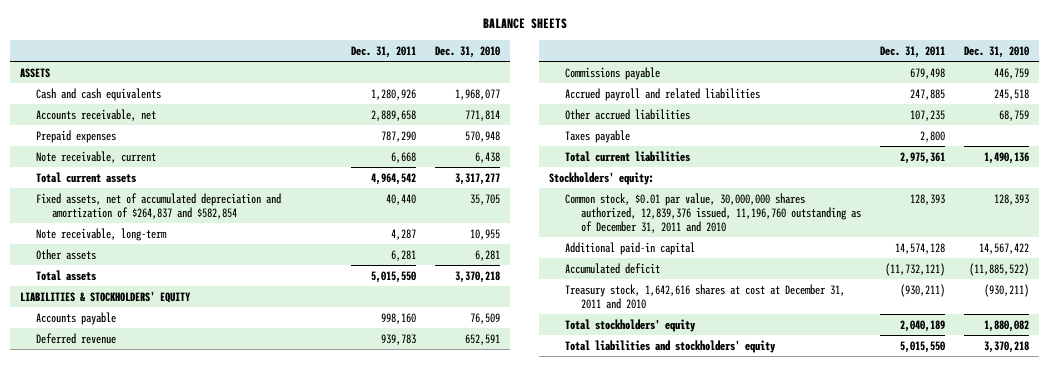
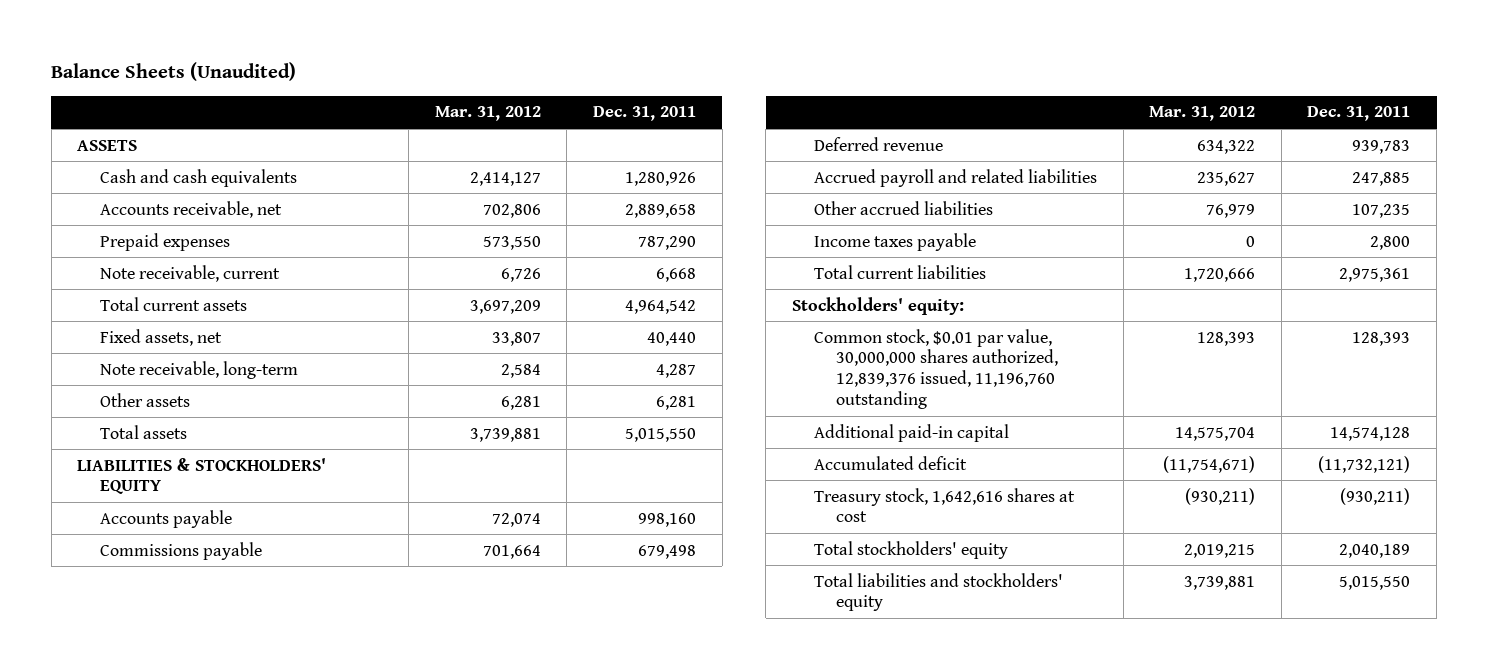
[482,18,567,30] BALANCE SHEETS -> [51,62,297,82] Balance Sheets (Unaudited)
[435,45,501,58] Dec. 31, 2010 -> none
none -> [434,106,541,122] Mar. 31, 2012
[35,192,281,219] Fixed assets, net of accumulated depreciation and amortization of $264,837 and $582,854 -> [99,328,222,346] Fixed assets, net
[35,332,116,344] Deferred revenue -> [814,136,944,151] Deferred revenue
[564,129,630,143] Taxes payable -> [814,232,977,251] Income taxes payable
[564,192,861,233] Common stock, $0.01 par value, 30,000,000 shares authorized, 12,839,376 issued, 11,196,760 outstanding as of December 31, 2011 and 2010 -> [814,328,1059,409] Common stock, $0.01 par value, 30,000,000 shares authorized, 12,839,376 issued, 11,196,760 outstanding
[564,283,845,309] Treasury stock, 1,642,616 shares at cost at December 31, 2011 and 2010 -> [814,487,1076,523] Treasury stock, 1,642,616 shares at cost

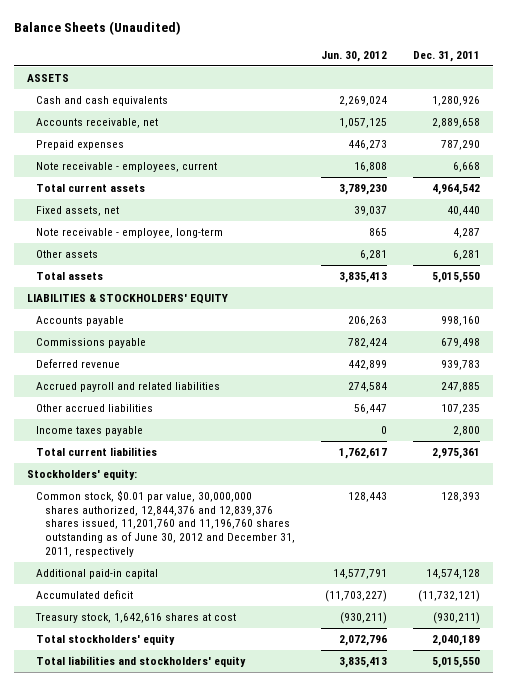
[434,106,541,122] Mar. 31, 2012 -> none
none -> [321,50,388,62] Jun. 30, 2012
[99,264,280,282] Note receivable, current -> [36,162,218,173] Note receivable - employees, current
[99,360,298,379] Note receivable, long-term -> [36,228,224,239] Note receivable - employee, long-term
[814,328,1059,409] Common stock, $0.01 par value, 30,000,000 shares authorized, 12,839,376 issued, 11,196,760 outstanding -> [36,490,296,557] Common stock, $0.01 par value, 30,000,000 shares authorized, 12,844,376 and 12,839,376 shares issued, 11,201,760 and 11,196,760 shares outstanding as of June 30, 2012 and December 31, 2011, respectively

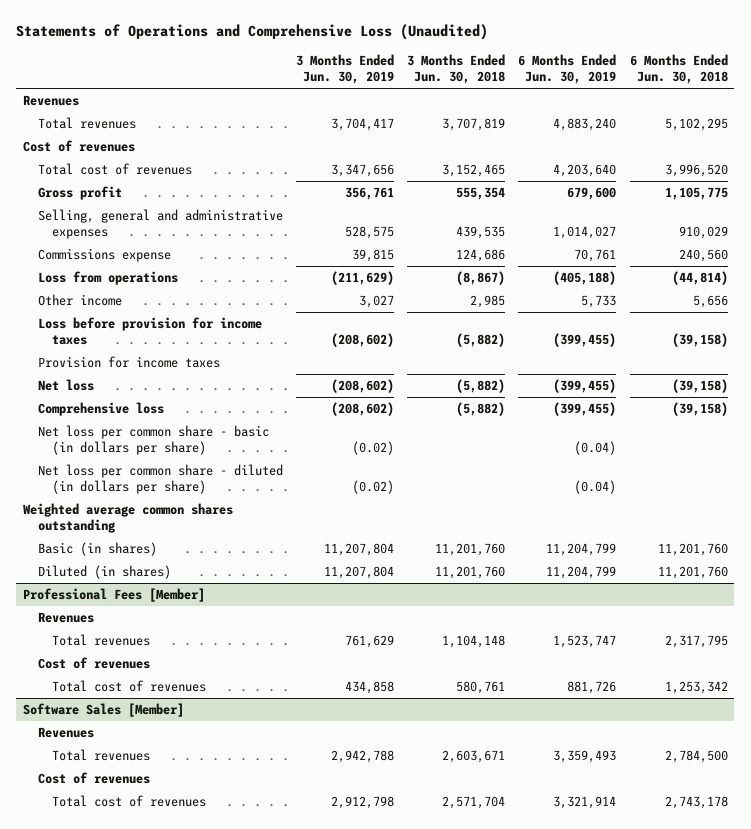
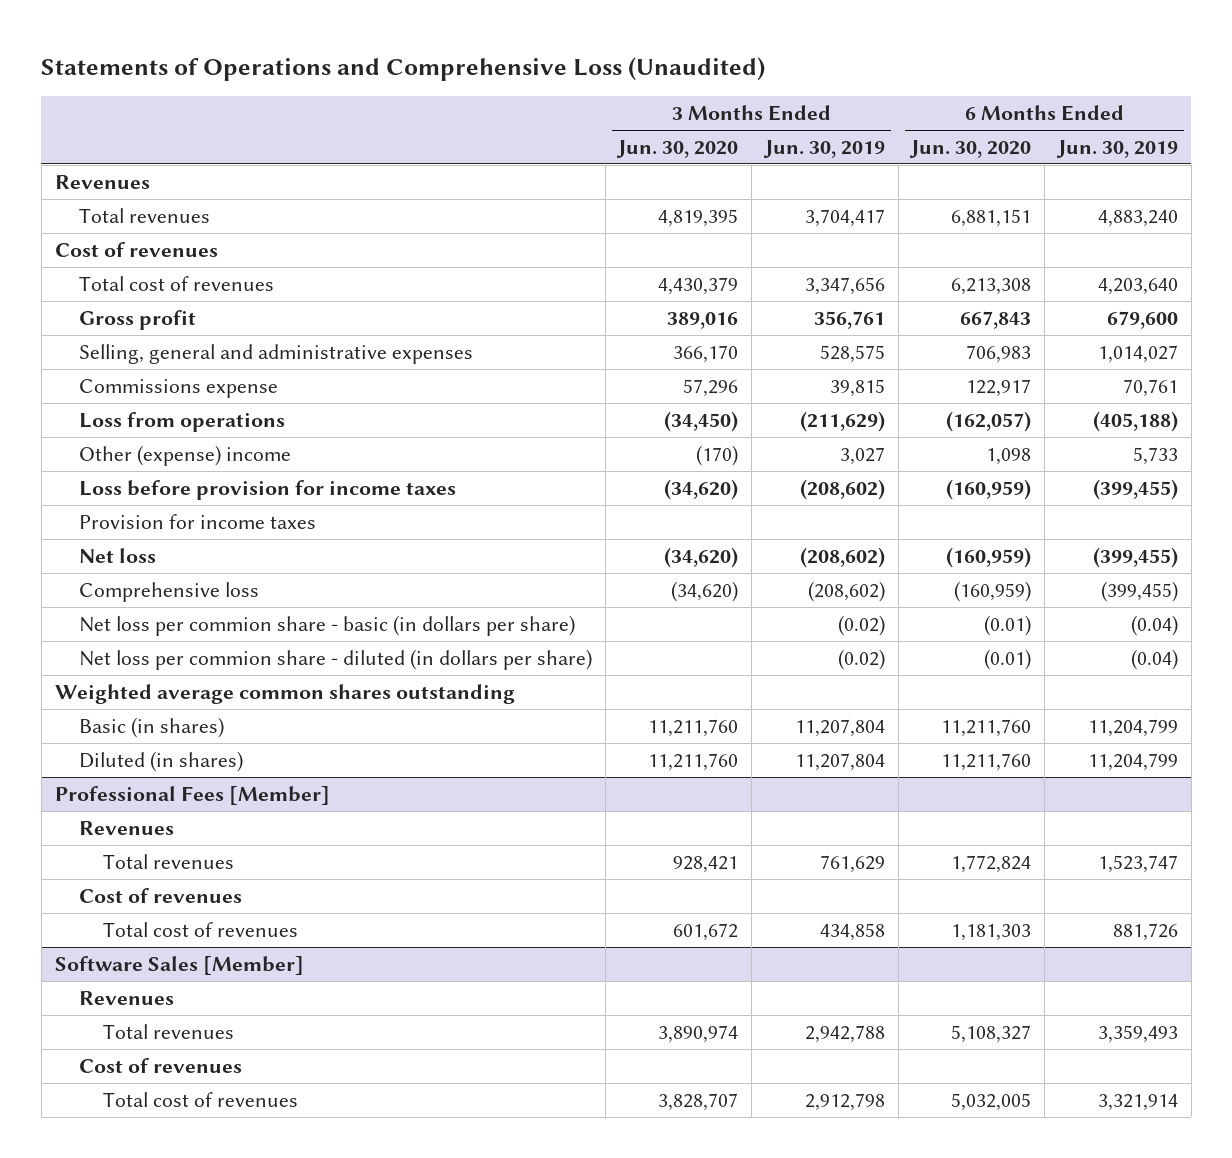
[407,54,506,85] 3 Months Ended Jun. 30, 2018 -> none
[629,54,728,85] 6 Months Ended Jun. 30, 2018 -> none
none -> [616,139,739,158] Jun. 30, 2020
none -> [909,139,1032,158] Jun. 30, 2020
[37,294,122,307] Other income -> [78,444,291,466] Other (expense) income
[37,425,269,456] Net loss per common share - basic (in dollars per share) -> [78,614,575,636] Net loss per commion share - basic (in dollars per share)
[37,464,283,495] Net loss per common share - diluted (in dollars per share) -> [78,648,592,670] Net loss per commion share - diluted (in dollars per share)

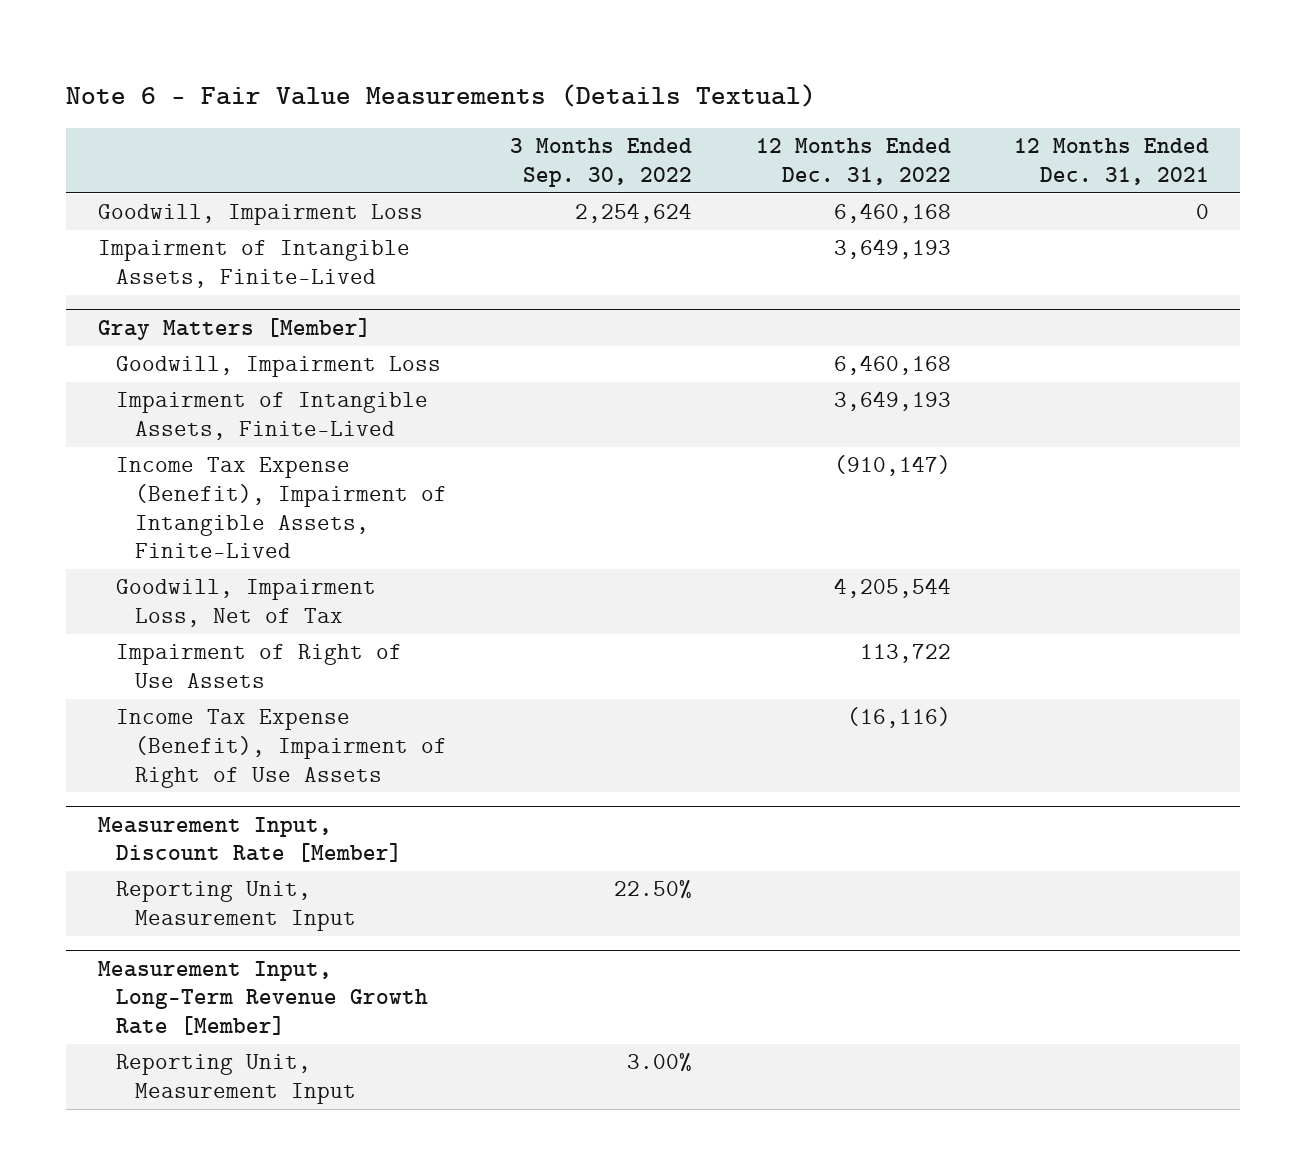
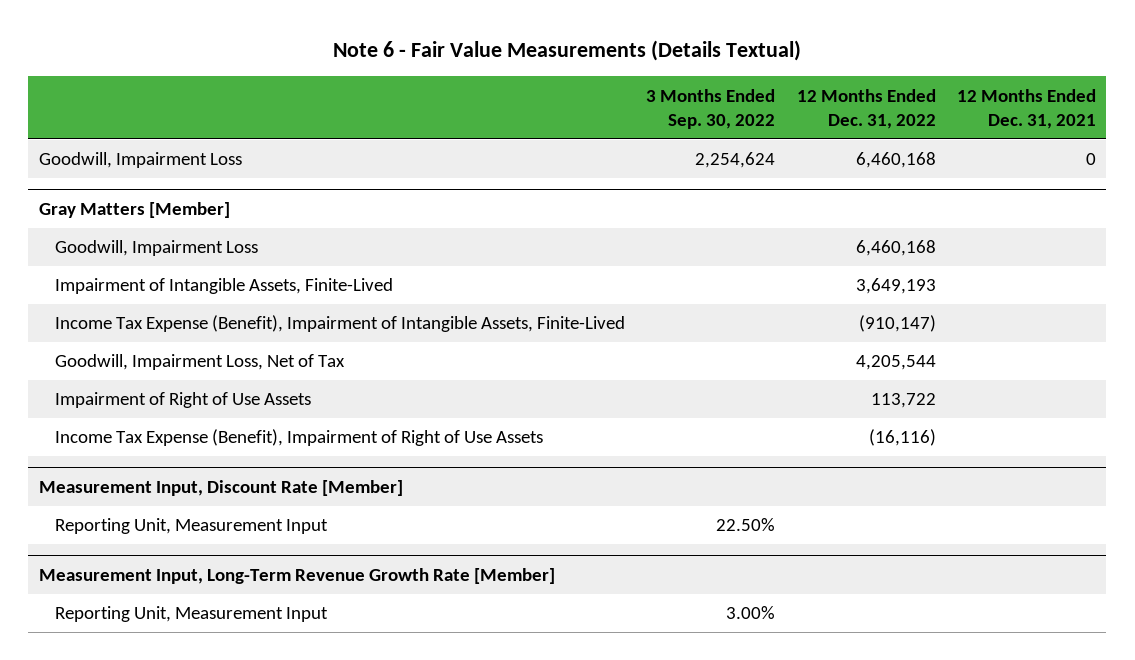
[97,240,410,289] Impairment of Intangible Assets, Finite-Lived -> none

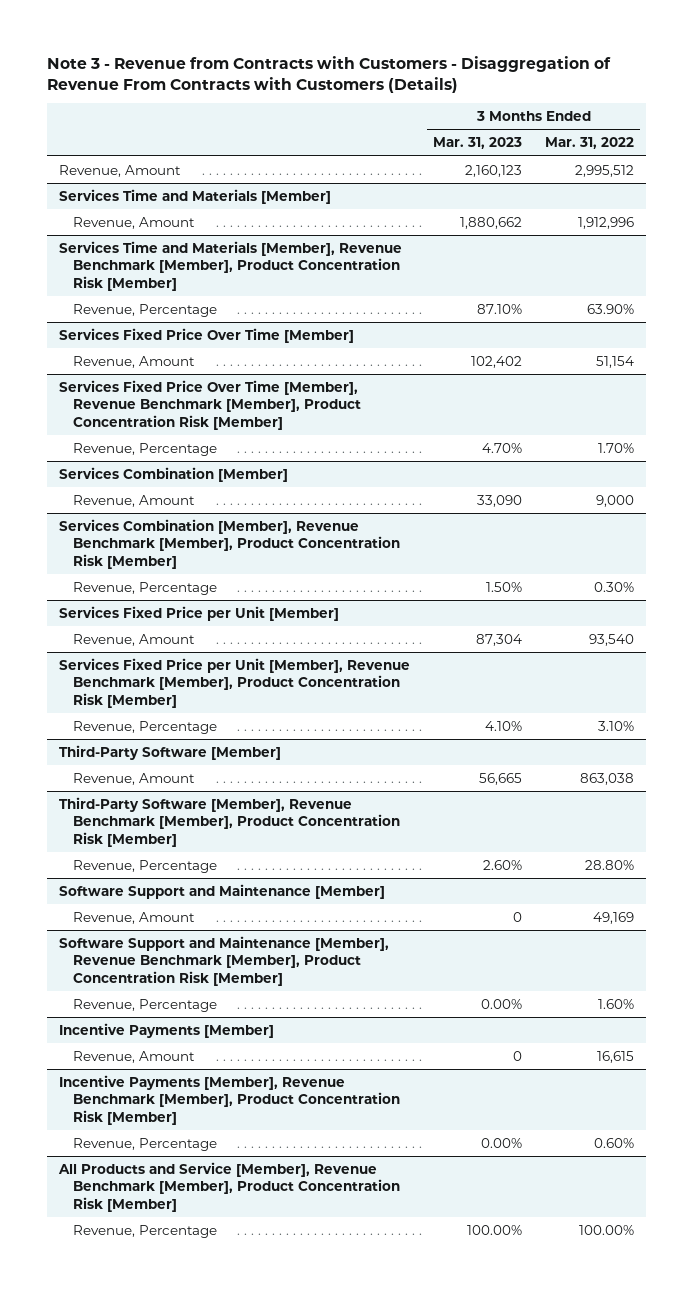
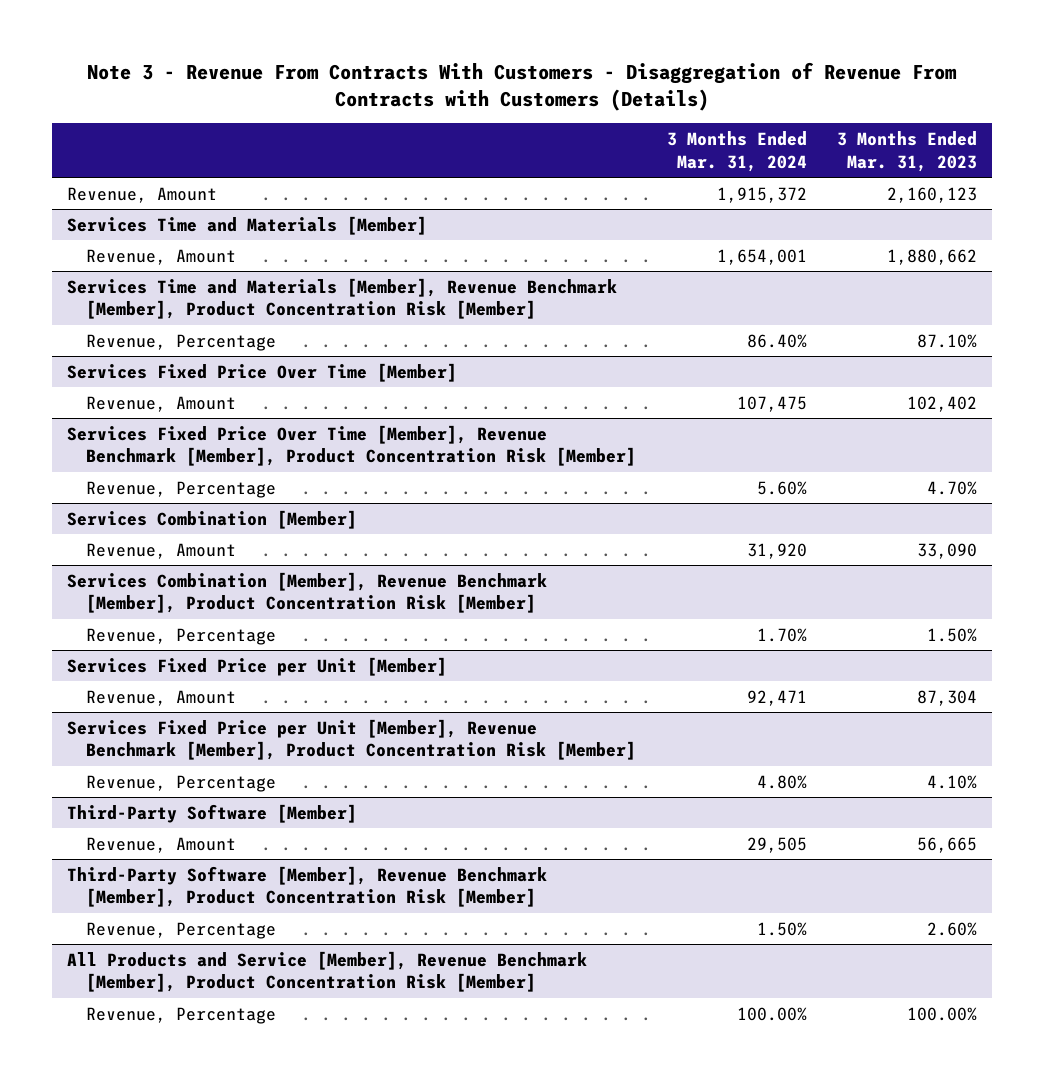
[47,55,612,93] Note 3 - Revenue from Contracts with Customers - Disaggregation of Revenue From Contracts with Customers (Details) -> [86,61,957,111] Note 3 - Revenue From Contracts With Customers - Disaggregation of Revenue From Contracts with Customers (Details)
[545,137,635,150] Mar. 31, 2022 -> none
none -> [666,131,807,172] 3 Months Ended Mar. 31, 2024
[58,883,385,899] Software Support and Maintenance [Member] -> none
[72,911,195,924] Revenue, Amount -> none
[58,935,389,986] Software Support and Maintenance [Member], Revenue Benchmark [Member], Product Concentration Risk [Member] -> none
[72,998,217,1012] Revenue, Percentage -> none
[58,1022,274,1038] Incentive Payments [Member] -> none
[72,1050,195,1063] Revenue, Amount -> none
[58,1074,400,1125] Incentive Payments [Member], Revenue Benchmark [Member], Product Concentration Risk [Member] -> none
[72,1137,217,1151] Revenue, Percentage -> none

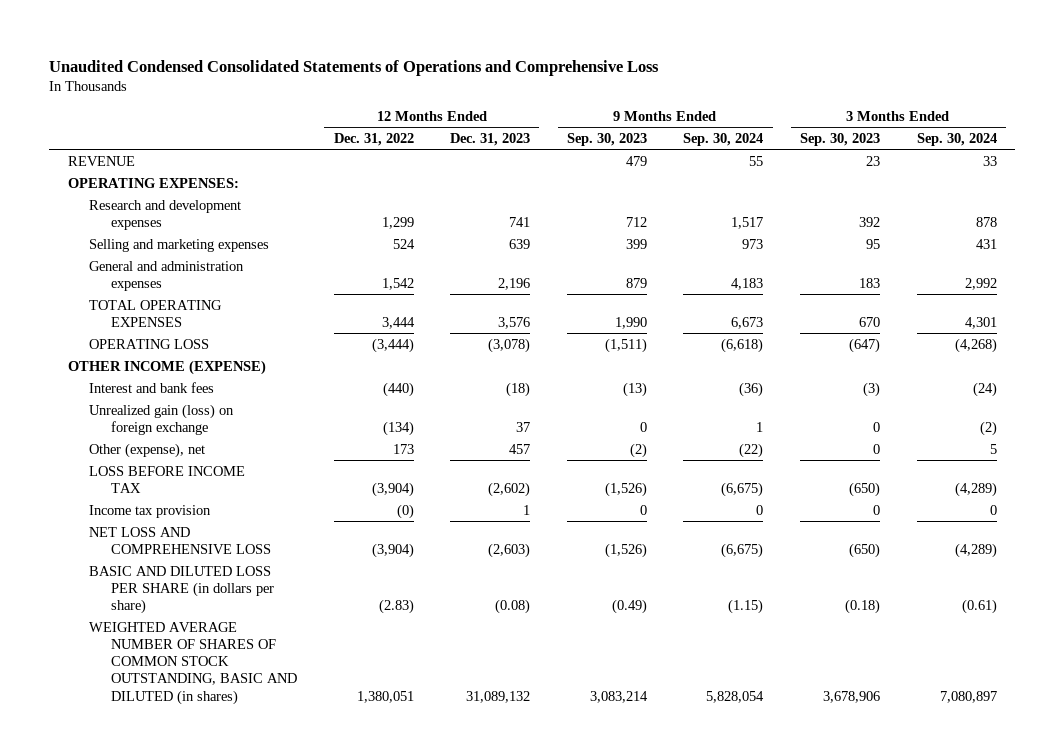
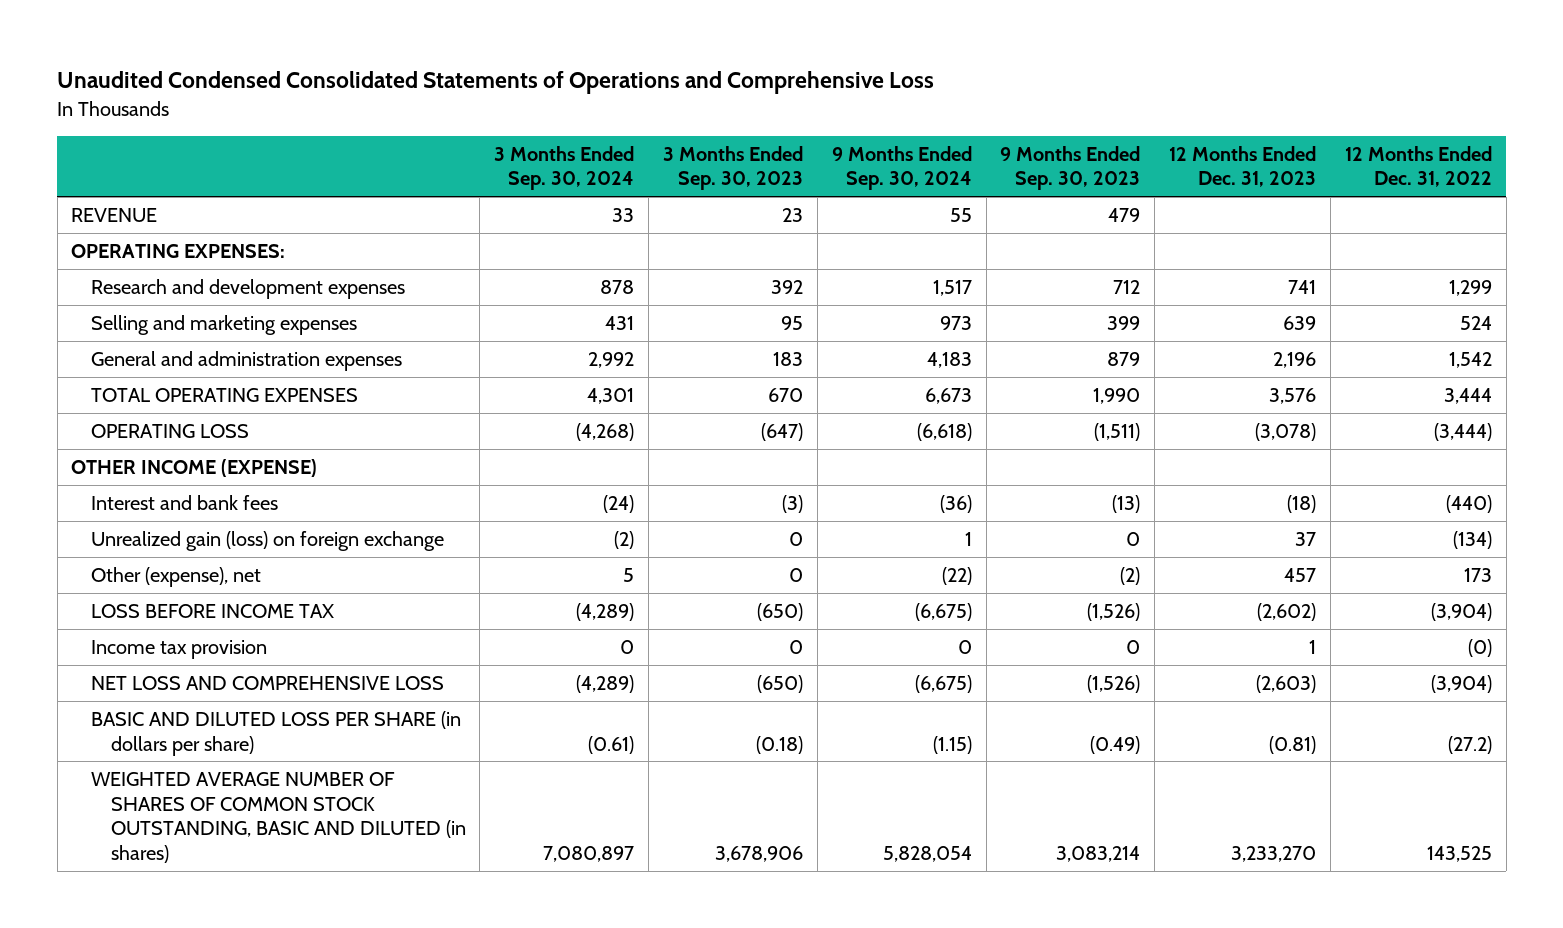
[378,599,414,615] (2.83) -> [1447,735,1492,754] (27.2)
[495,599,531,615] (0.08) -> [1269,735,1317,754] (0.81)
[356,690,414,703] 1,380,051 -> [1426,845,1492,862] 143,525
[466,690,531,703] 31,089,132 -> [1231,845,1317,862] 3,233,270

